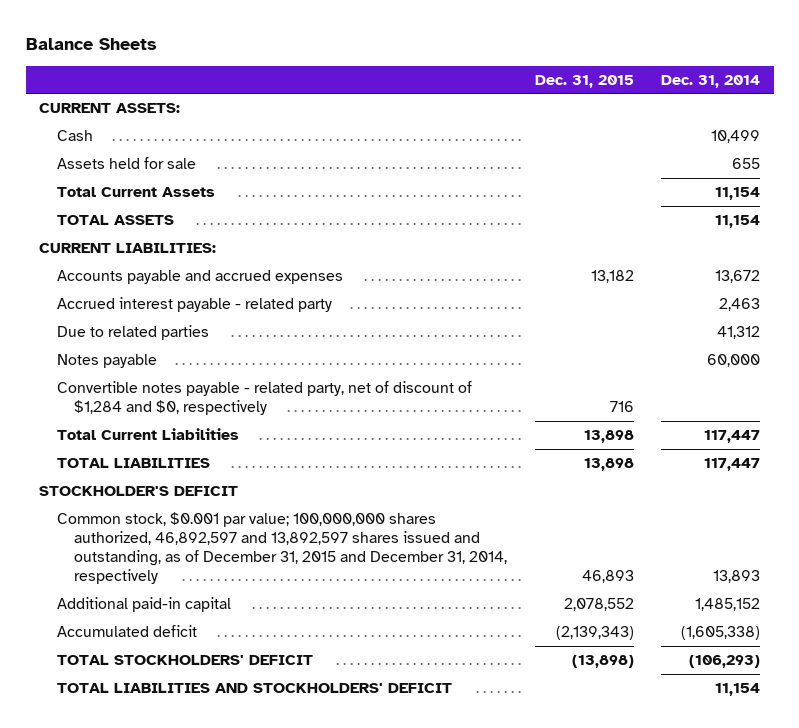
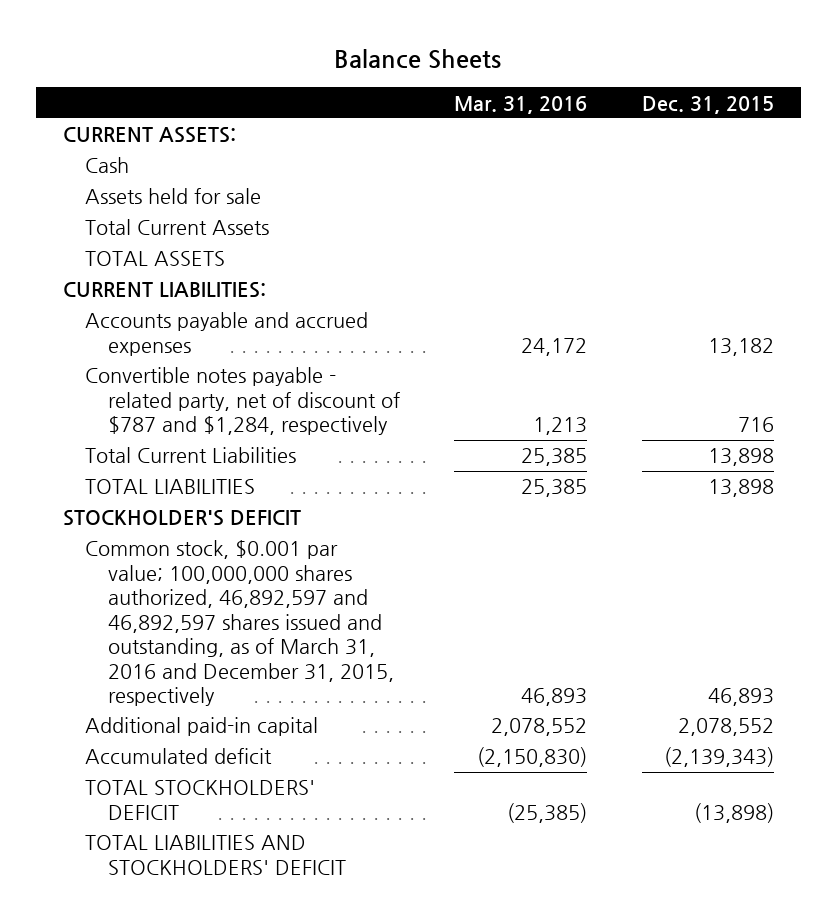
[661,74,761,88] Dec. 31, 2014 -> none
none -> [454,95,588,114] Mar. 31, 2016
[56,297,332,313] Accrued interest payable - related party -> none
[56,325,209,341] Due to related parties -> none
[56,354,157,369] Notes payable -> none
[56,381,472,416] Convertible notes payable - related party, net of discount of $1,284 and $0, respectively -> [85,367,401,436] Convertible notes payable - related party, net of discount of $787 and $1,284, respectively
[56,512,508,585] Common stock, $0.001 par value; 100,000,000 shares authorized, 46,892,597 and 13,892,597 shares issued and outstanding, as of December 31, 2015 and December 31, 2014, respectively -> [85,540,395,707] Common stock, $0.001 par value; 100,000,000 shares authorized, 46,892,597 and 46,892,597 shares issued and outstanding, as of March 31, 2016 and December 31, 2015, respectively

